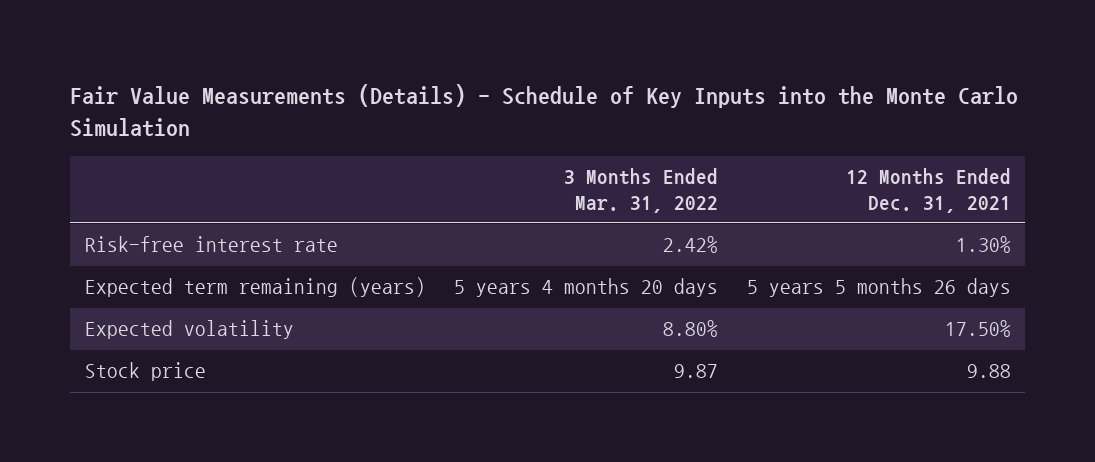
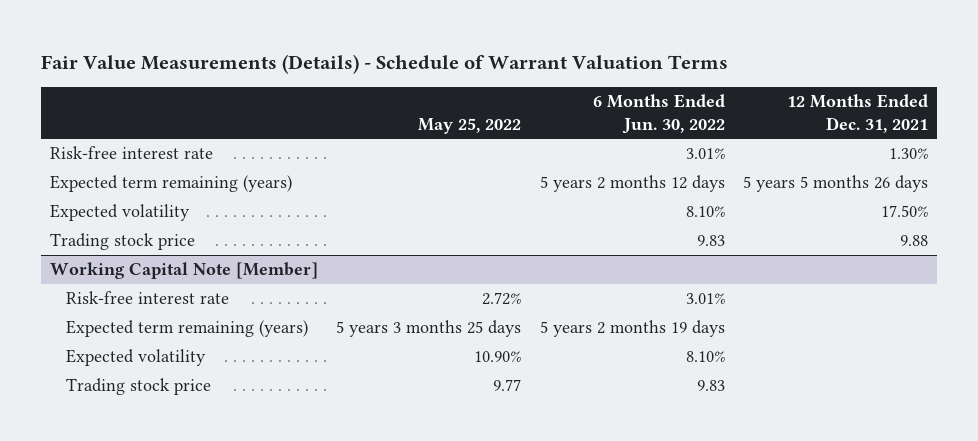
[70,83,1019,138] Fair Value Measurements (Details) - Schedule of Key Inputs into the Monte Carlo Simulation -> [41,53,729,74] Fair Value Measurements (Details) - Schedule of Warrant Valuation Terms
[564,168,719,213] 3 Months Ended Mar. 31, 2022 -> none
none -> [418,117,522,134] May 25, 2022
none -> [592,94,725,134] 6 Months Ended Jun. 30, 2022
[84,362,206,382] Stock price -> [50,233,196,251] Trading stock price
none -> [50,262,319,280] Working Capital Note [Member]
none -> [65,291,229,305] Risk-free interest rate
none -> [65,320,308,338] Expected term remaining (years)
none -> [65,349,206,367] Expected volatility
none -> [65,378,211,396] Trading stock price

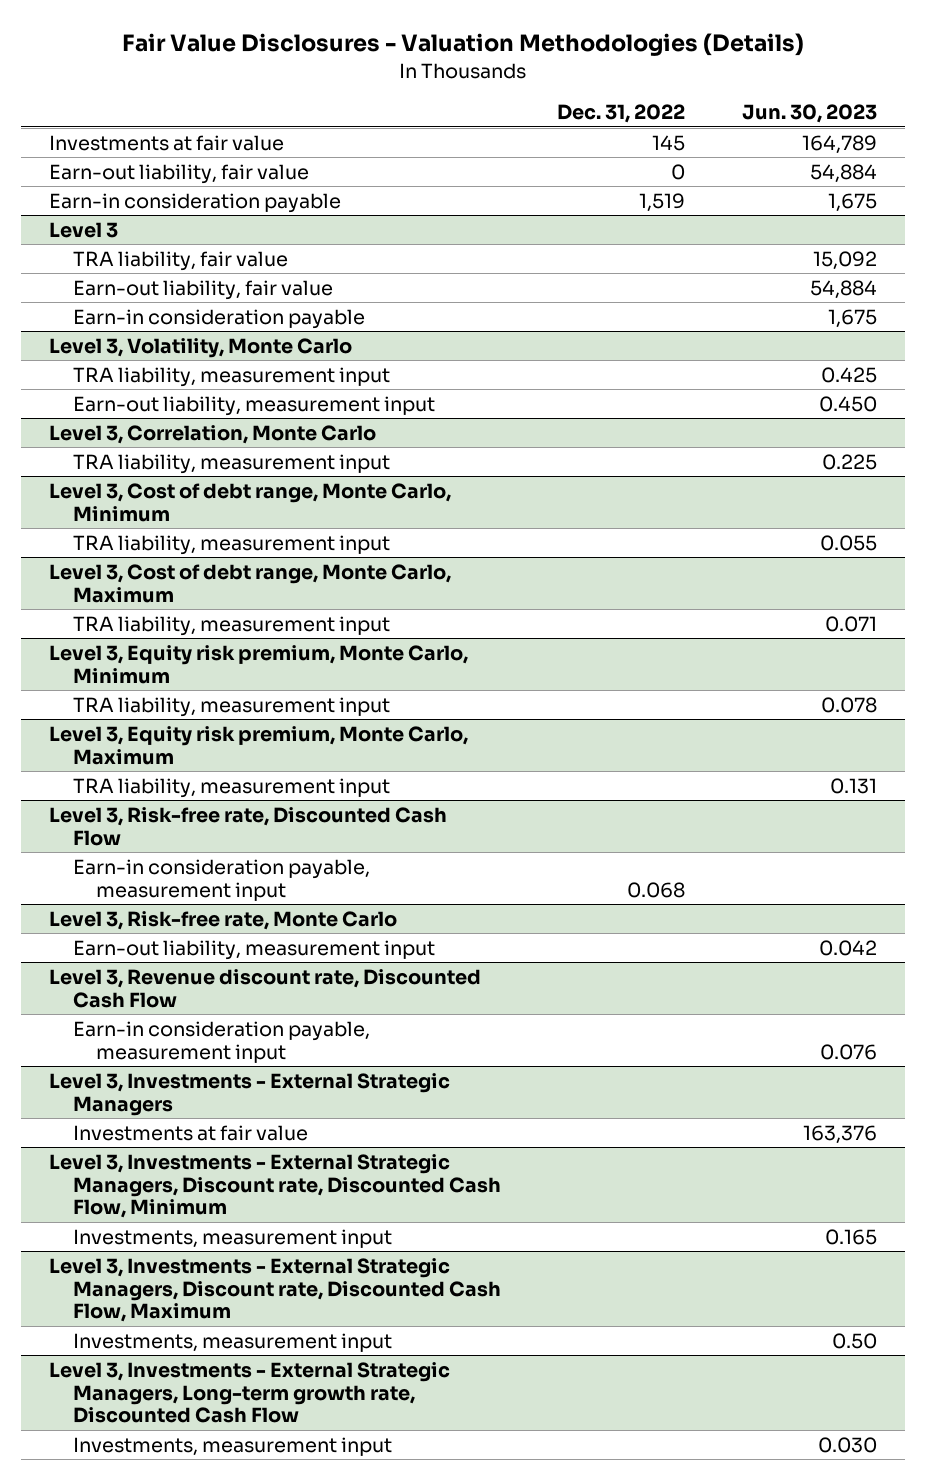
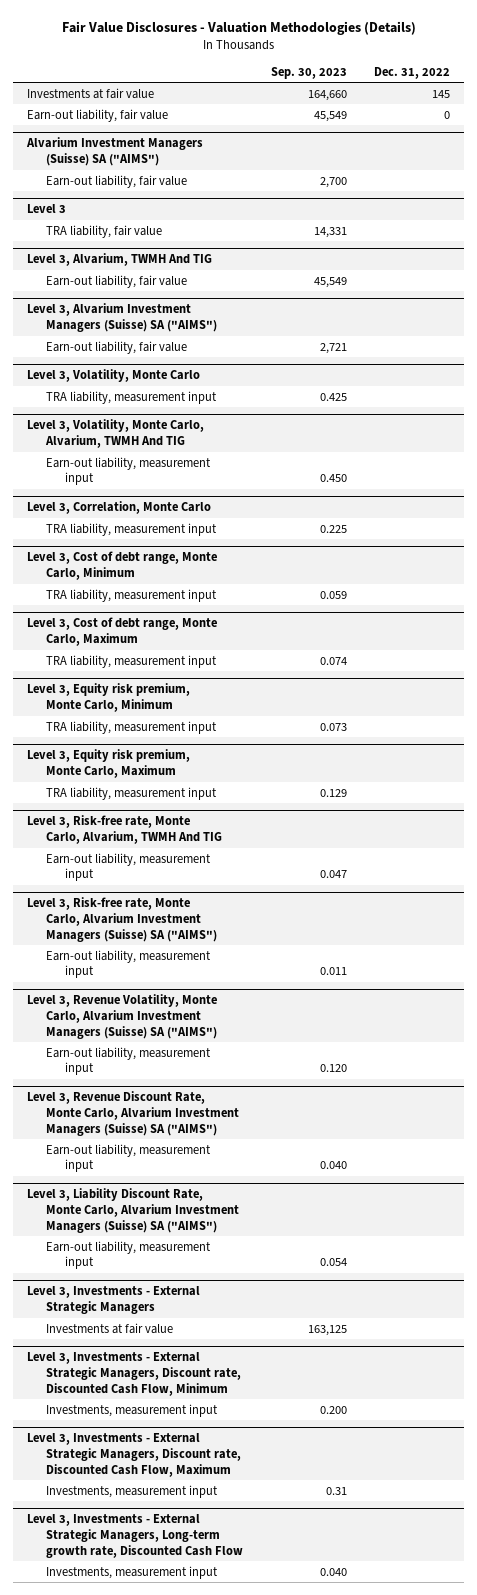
[742,104,878,124] Jun. 30, 2023 -> none
none -> [270,66,347,79] Sep. 30, 2023
[48,192,341,213] Earn-in consideration payable -> none
none -> [25,137,203,167] Alvarium Investment Managers (Suisse) SA ("AIMS")
none -> [45,174,187,188] Earn-out liability, fair value
[72,279,333,300] Earn-out liability, fair value -> none
[72,308,365,329] Earn-in consideration payable -> none
none -> [26,253,212,267] Level 3, Alvarium, TWMH And TIG
none -> [45,274,187,288] Earn-out liability, fair value
none -> [26,303,217,333] Level 3, Alvarium Investment Managers (Suisse) SA ("AIMS")
none -> [45,340,187,354] Earn-out liability, fair value
[72,395,435,416] Earn-out liability, measurement input -> none
none -> [26,419,204,449] Level 3, Volatility, Monte Carlo, Alvarium, TWMH And TIG
none -> [45,456,211,486] Earn-out liability, measurement input
[48,806,447,846] Level 3, Risk-free rate, Discounted Cash Flow -> none
[72,858,370,901] Earn-in consideration payable, measurement input -> none
[48,910,397,930] Level 3, Risk-free rate, Monte Carlo -> [26,815,222,845] Level 3, Risk-free rate, Monte Carlo, Alvarium, TWMH And TIG
[48,968,481,1008] Level 3, Revenue discount rate, Discounted Cash Flow -> none
[72,1020,370,1063] Earn-in consideration payable, measurement input -> none
none -> [26,897,217,942] Level 3, Risk-free rate, Monte Carlo, Alvarium Investment Managers (Suisse) SA ("AIMS")
none -> [45,949,211,979] Earn-out liability, measurement input
none -> [26,994,217,1039] Level 3, Revenue Volatility, Monte Carlo, Alvarium Investment Managers (Suisse) SA ("AIMS")
none -> [45,1046,211,1076] Earn-out liability, measurement input
none -> [26,1091,239,1136] Level 3, Revenue Discount Rate, Monte Carlo, Alvarium Investment Managers (Suisse) SA ("AIMS")
none -> [45,1143,211,1173] Earn-out liability, measurement input
none -> [26,1188,239,1233] Level 3, Liability Discount Rate, Monte Carlo, Alvarium Investment Managers (Suisse) SA ("AIMS")
none -> [45,1240,211,1270] Earn-out liability, measurement input

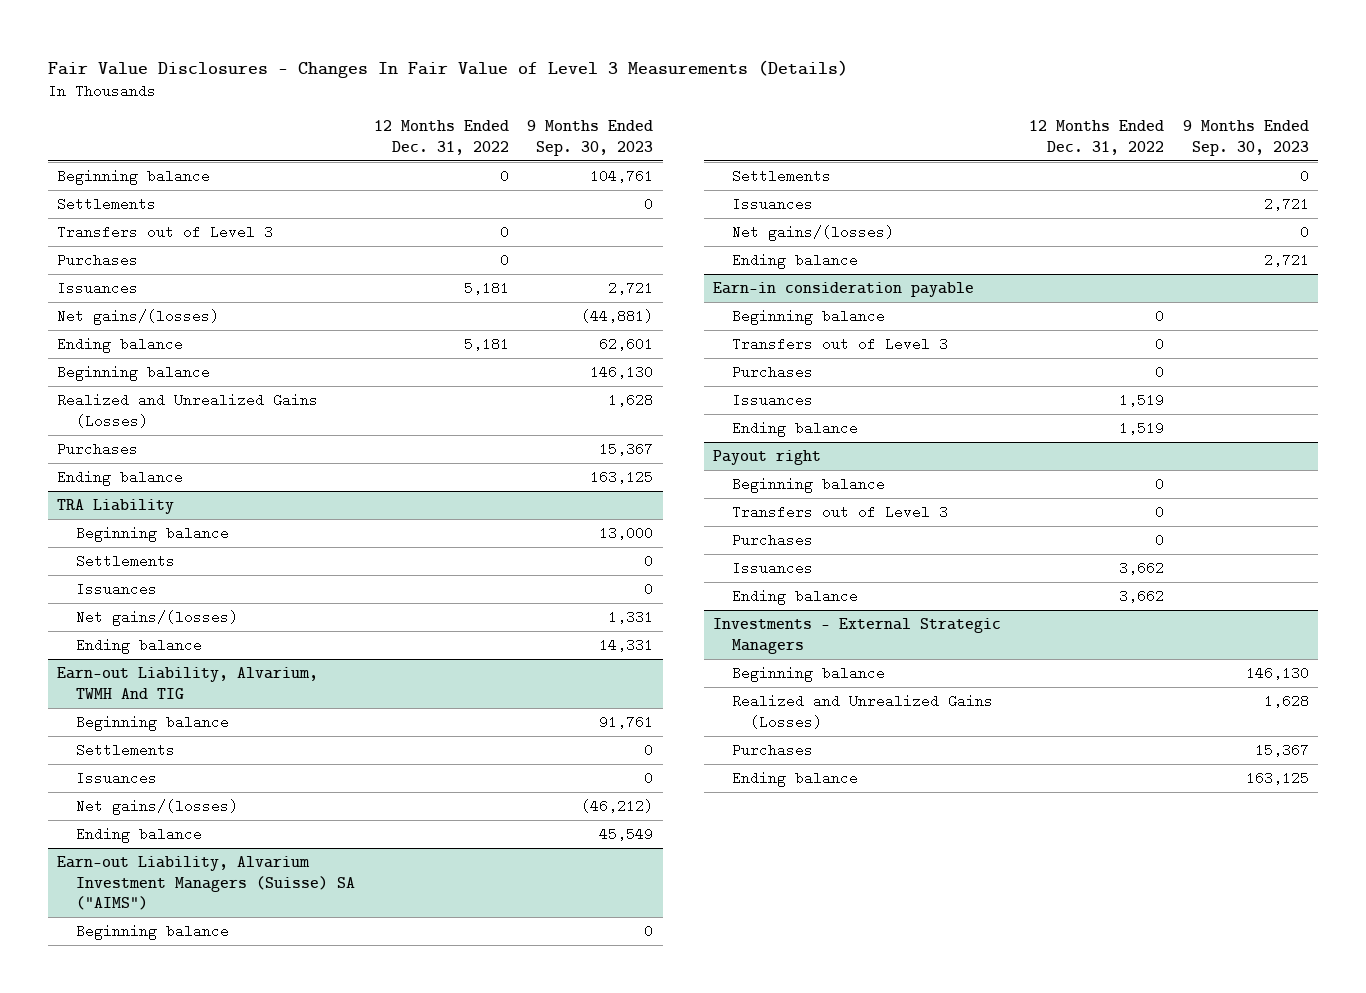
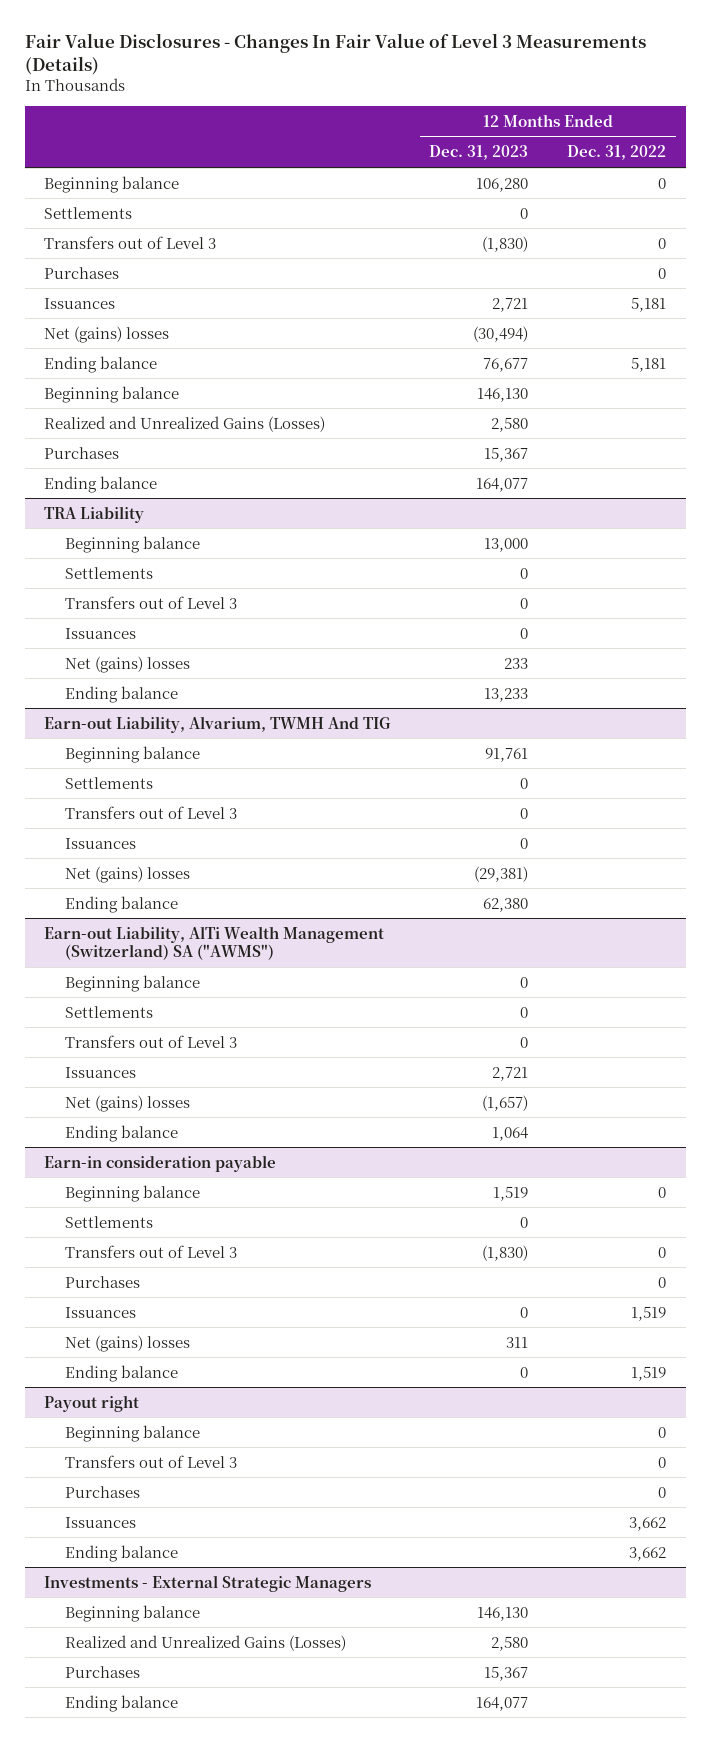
[527,120,654,156] 9 Months Ended Sep. 30, 2023 -> none
none -> [429,145,529,161] Dec. 31, 2023
[57,309,220,326] Net gains/(losses) -> [44,325,170,343] Net (gains) losses
none -> [64,595,237,609] Transfers out of Level 3
[76,610,239,627] Net gains/(losses) -> [64,655,190,673] Net (gains) losses
none -> [64,805,237,819] Transfers out of Level 3
[76,799,239,816] Net gains/(losses) -> [64,865,190,883] Net (gains) losses
[57,856,356,910] Earn-out Liability, Alvarium Investment Managers (Suisse) SA ("AIMS") -> none
[76,924,230,941] Beginning balance -> none
[731,169,831,184] Settlements -> none
[731,197,813,212] Issuances -> none
[731,225,894,242] Net gains/(losses) -> none
[731,253,858,270] Ending balance -> none
none -> [44,925,385,961] Earn-out Liability, AlTi Wealth Management (Switzerland) SA ("AWMS")
none -> [64,974,200,992] Beginning balance
none -> [64,1005,153,1018] Settlements
none -> [64,1034,237,1048] Transfers out of Level 3
none -> [64,1066,136,1078] Issuances
none -> [64,1094,190,1112] Net (gains) losses
none -> [64,1124,178,1142] Ending balance
none -> [64,1215,153,1228] Settlements
none -> [64,1334,190,1352] Net (gains) losses

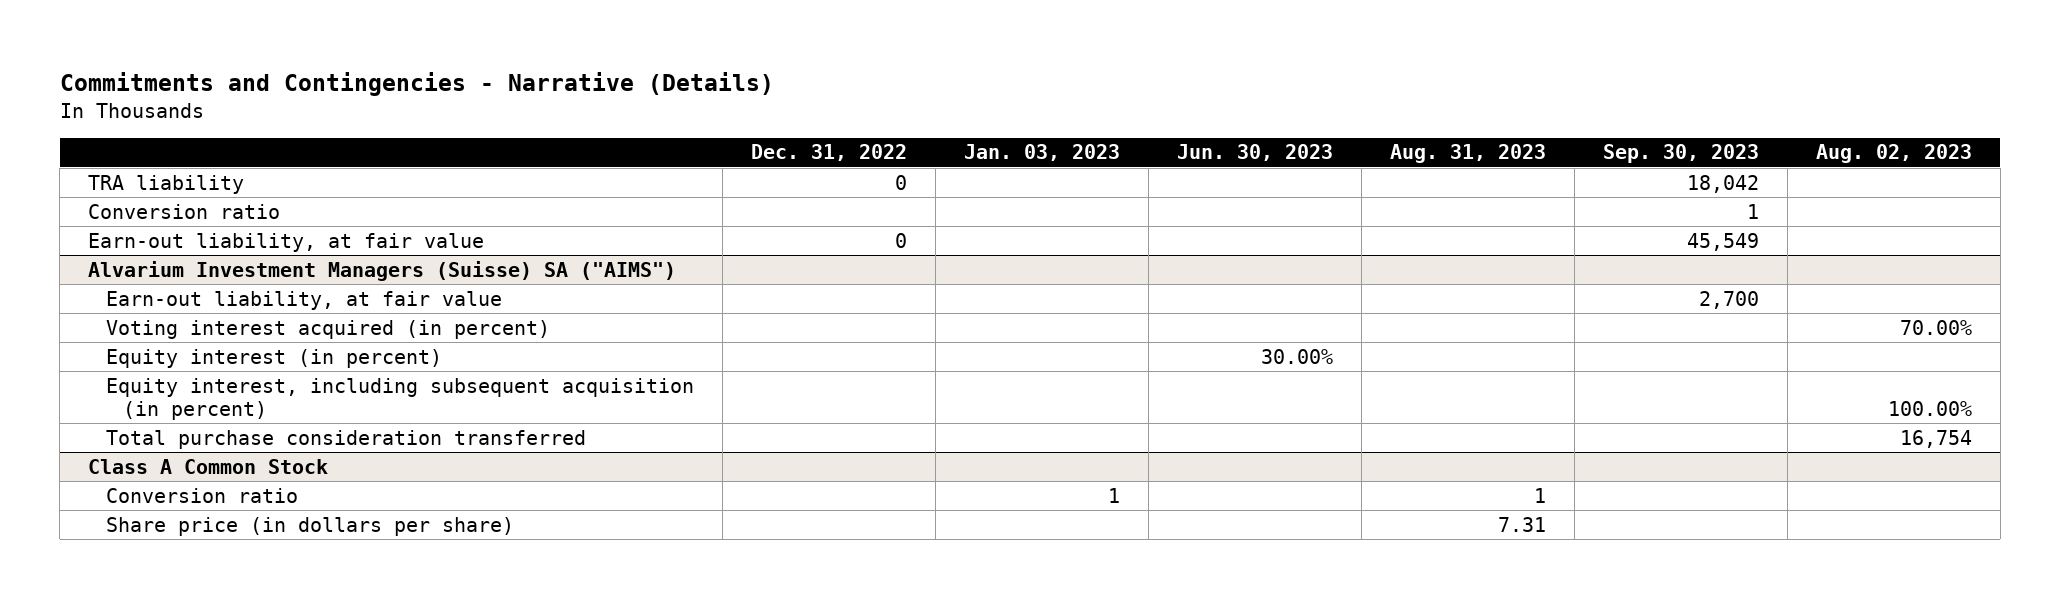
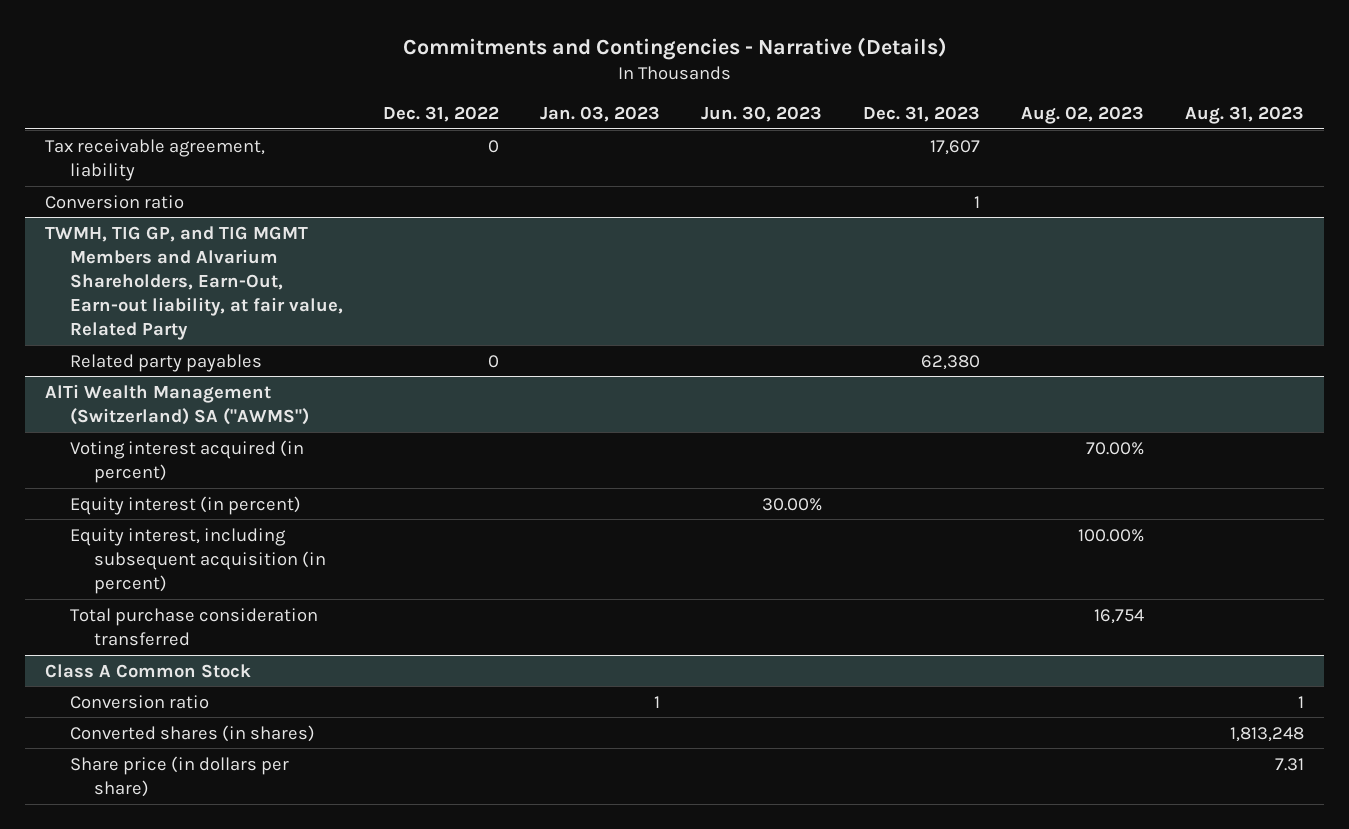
[1602,144,1759,164] Sep. 30, 2023 -> none
none -> [863,105,981,122] Dec. 31, 2023
[88,174,245,194] TRA liability -> [45,138,266,181] Tax receivable agreement, liability
[88,232,485,252] Earn-out liability, at fair value -> none
[105,290,502,310] Earn-out liability, at fair value -> none
none -> [45,225,343,341] TWMH, TIG GP, and TIG MGMT Members and Alvarium Shareholders, Earn-Out, Earn-out liability, at fair value, Related Party
none -> [69,353,262,372] Related party payables
[88,260,677,281] Alvarium Investment Managers (Suisse) SA ("AIMS") -> [45,383,309,425] AlTi Wealth Management (Switzerland) SA ("AWMS")
none -> [69,724,315,742] Converted shares (in shares)

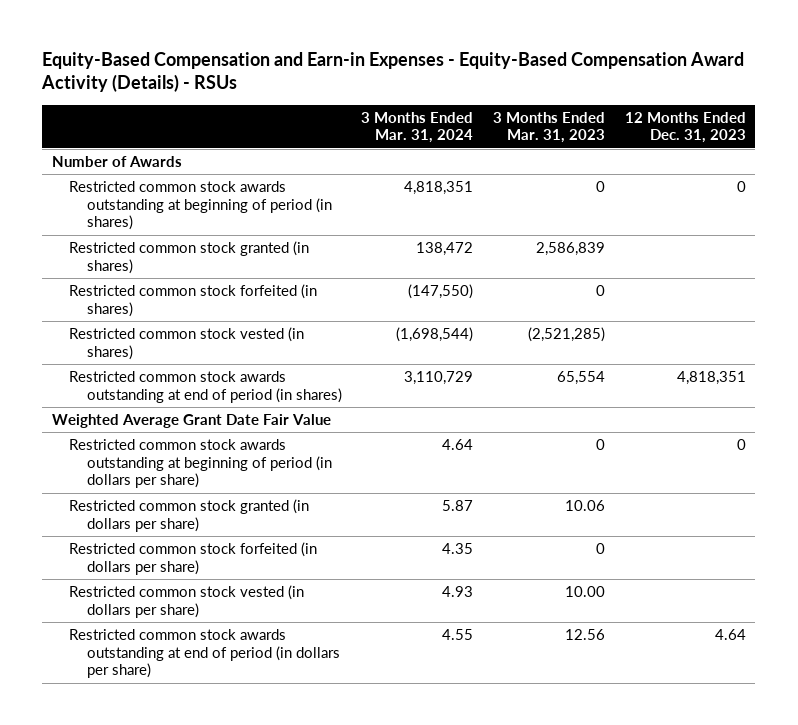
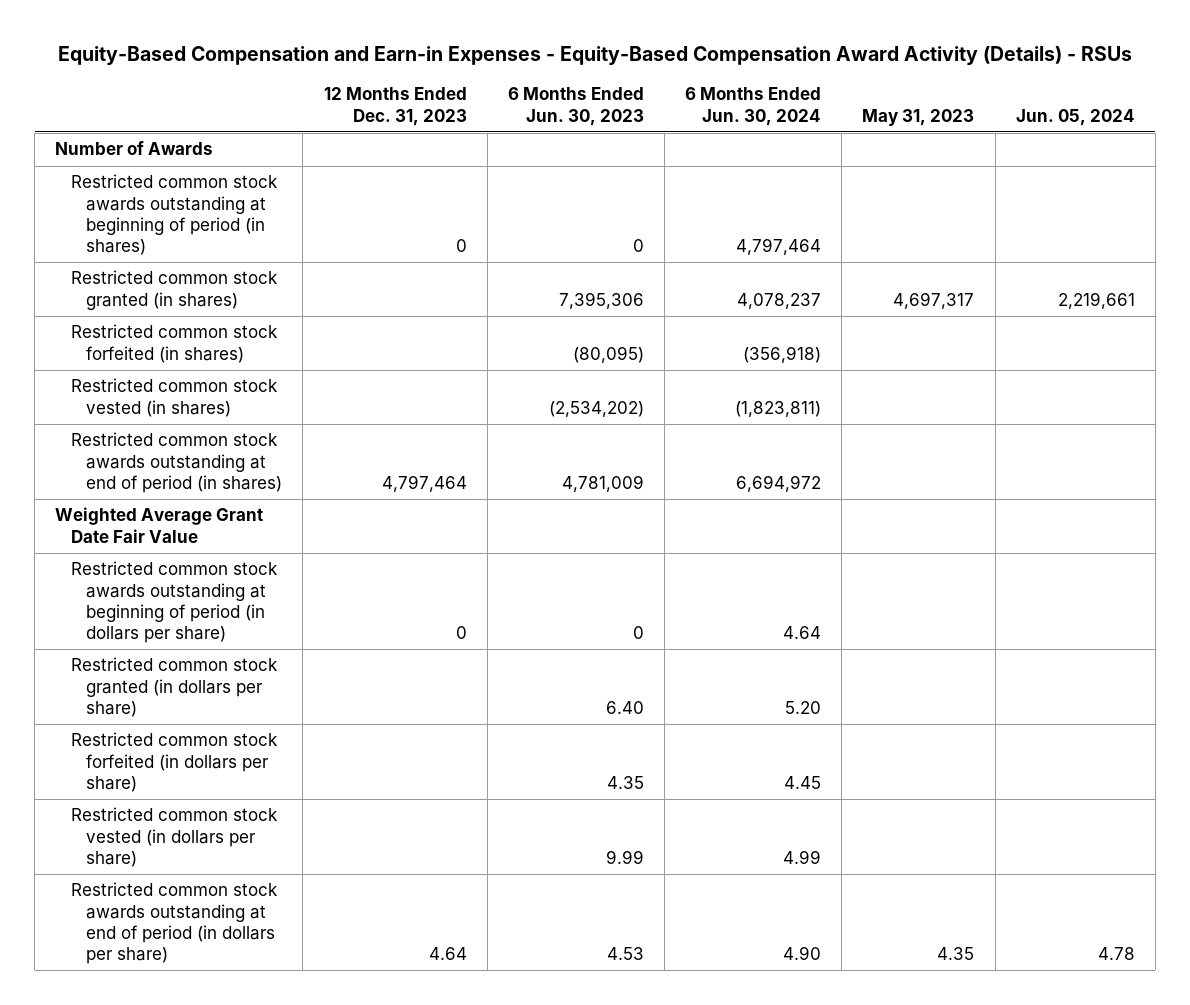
[361,111,474,144] 3 Months Ended Mar. 31, 2024 -> none
[492,111,605,144] 3 Months Ended Mar. 31, 2023 -> none
none -> [507,87,644,126] 6 Months Ended Jun. 30, 2023
none -> [685,87,822,126] 6 Months Ended Jun. 30, 2024
none -> [862,108,975,126] May 31, 2023
none -> [1015,108,1135,126] Jun. 05, 2024
[676,371,746,386] 4,818,351 -> [381,475,467,493] 4,797,464

